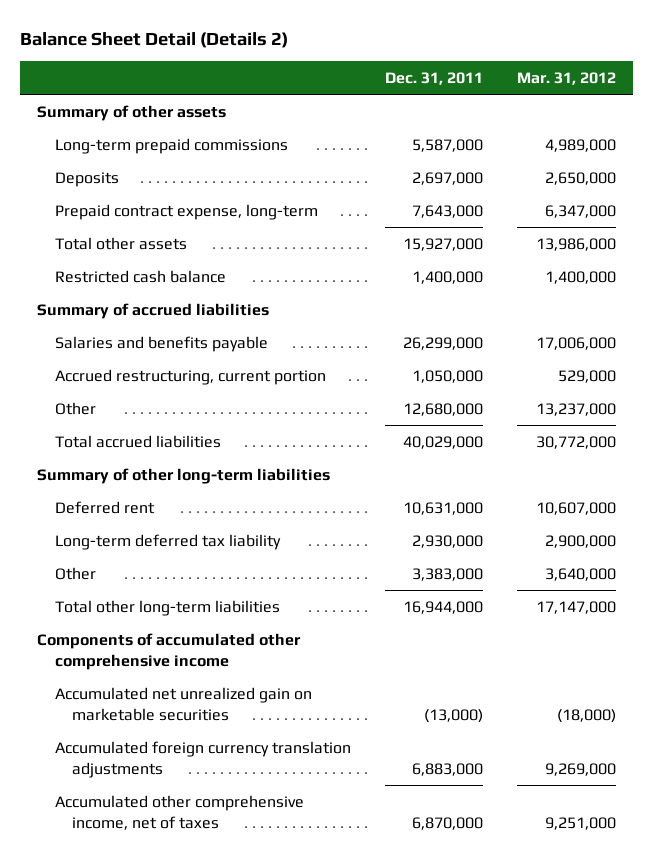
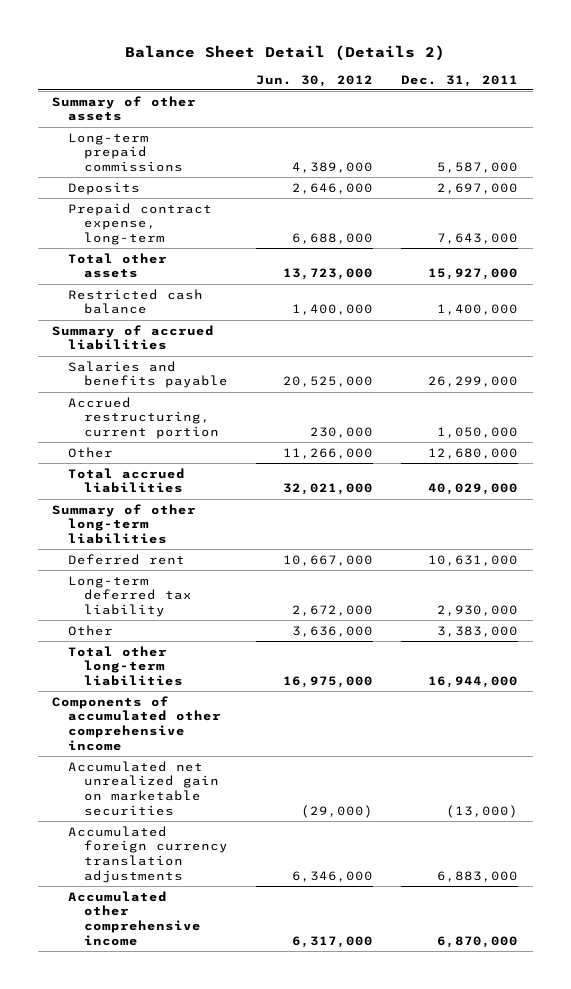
[516,71,616,85] Mar. 31, 2012 -> none
none -> [256,74,374,87] Jun. 30, 2012
[54,794,304,830] Accumulated other comprehensive income, net of taxes -> [67,890,201,947] Accumulated other comprehensive income

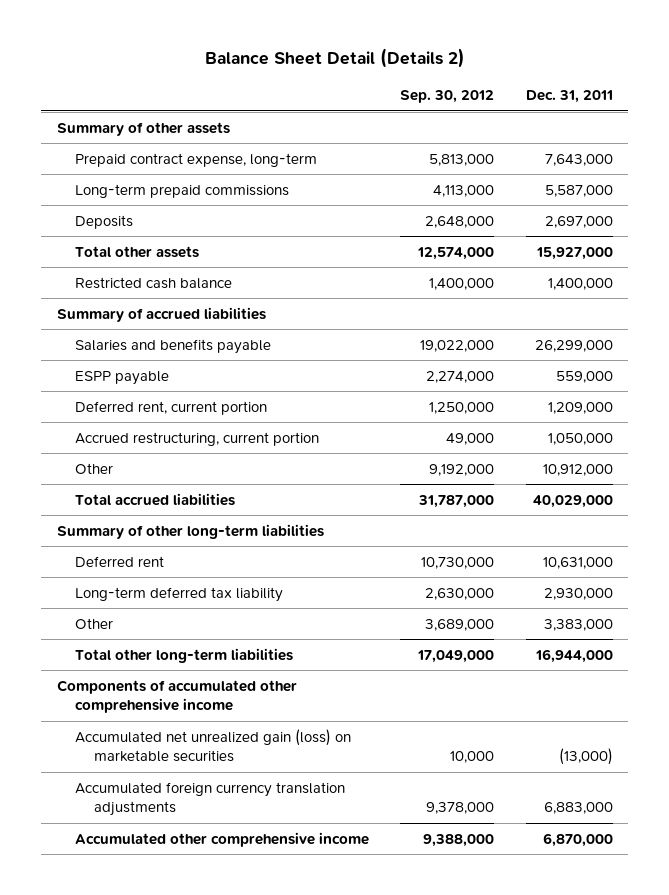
[256,74,374,87] Jun. 30, 2012 -> none
none -> [400,90,495,104] Sep. 30, 2012
[67,202,212,246] Prepaid contract expense, long-term -> [75,152,318,167] Prepaid contract expense, long-term
none -> [75,370,170,385] ESPP payable
none -> [75,400,268,415] Deferred rent, current portion
[428,447,519,459] 12,680,000 -> [542,463,613,476] 10,912,000
[67,760,219,817] Accumulated net unrealized gain on marketable securities -> [75,728,352,763] Accumulated net unrealized gain (loss) on marketable securities

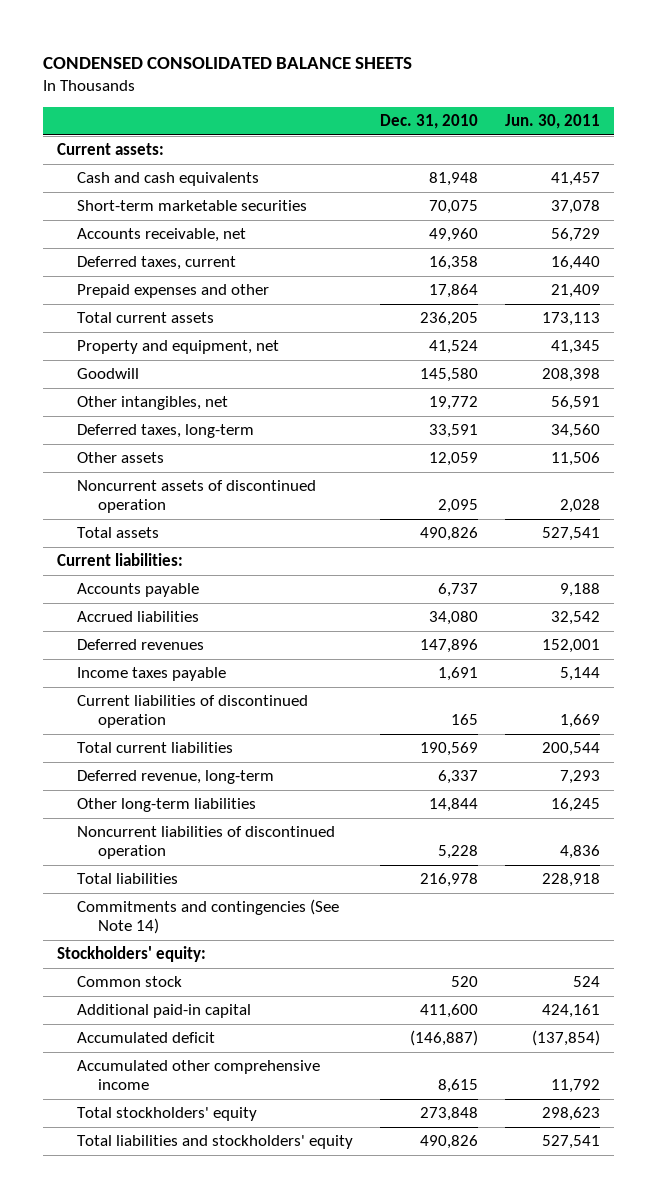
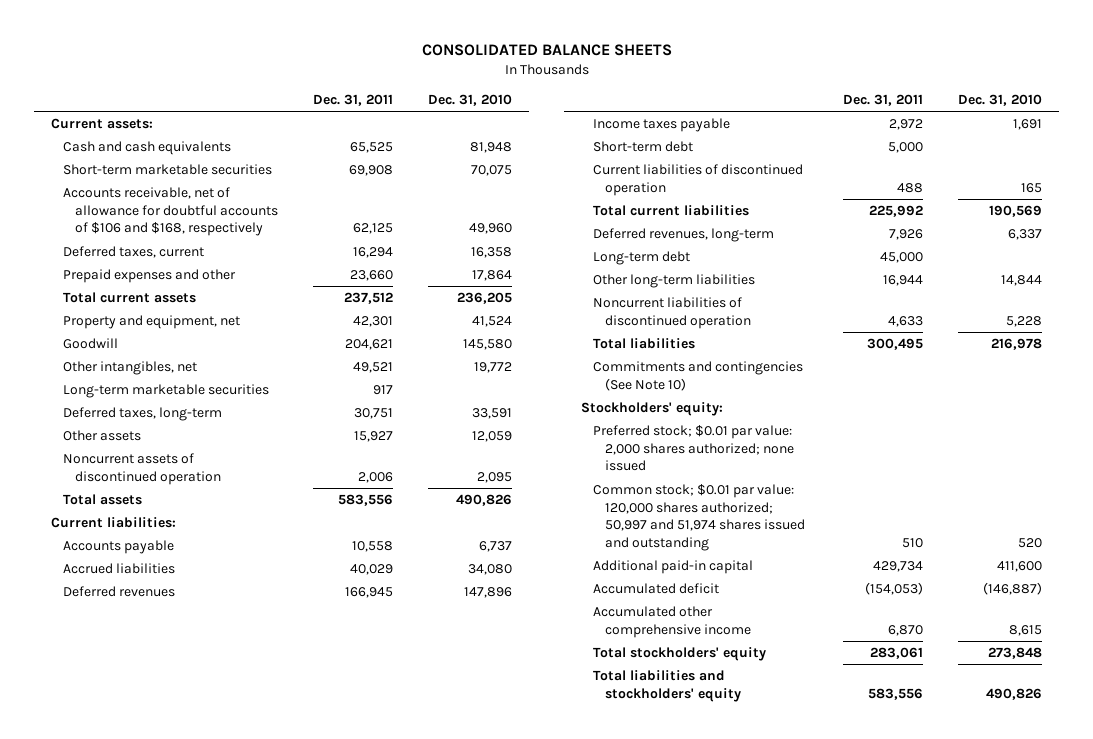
[43,56,413,69] CONDENSED CONSOLIDATED BALANCE SHEETS -> [421,44,672,57] CONSOLIDATED BALANCE SHEETS
[505,114,601,130] Jun. 30, 2011 -> none
none -> [312,93,393,106] Dec. 31, 2011
[77,228,247,243] Accounts receivable, net -> [62,186,278,237] Accounts receivable, net of allowance for doubtful accounts of $106 and $168, respectively
none -> [62,383,269,398] Long-term marketable securities
none -> [593,140,694,152] Short-term debt
[77,770,275,785] Deferred revenue, long-term -> [593,227,775,242] Deferred revenues, long-term
none -> [593,250,691,265] Long-term debt
[77,899,340,935] Commitments and contingencies (See Note 14) -> [593,360,804,391] Commitments and contingencies (See Note 10)
none -> [593,424,794,472] Preferred stock; $0.01 par value: 2,000 shares authorized; none issued
[77,976,183,988] Common stock -> [593,483,805,552] Common stock; $0.01 par value: 120,000 shares authorized; 50,997 and 51,974 shares issued and outstanding

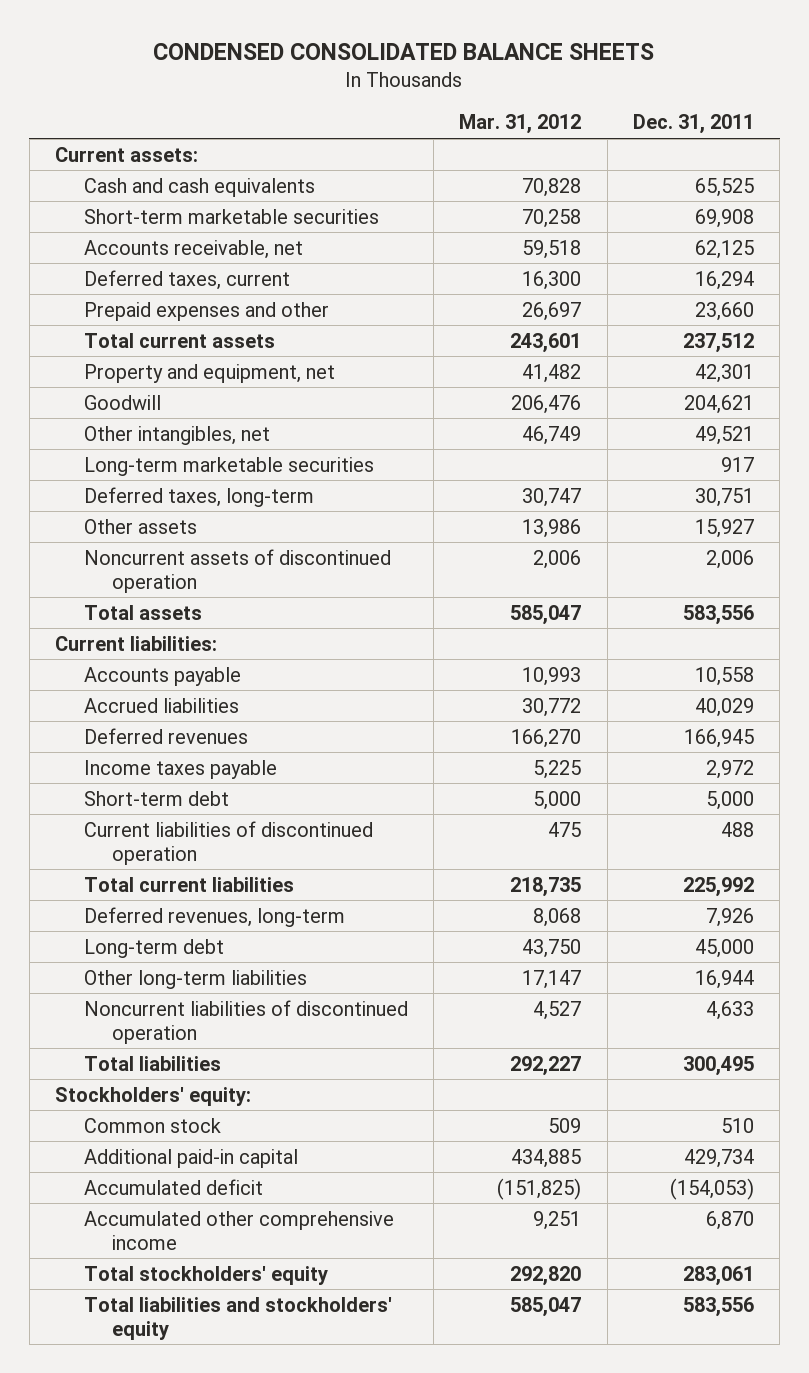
[421,44,672,57] CONSOLIDATED BALANCE SHEETS -> [153,43,655,61] CONDENSED CONSOLIDATED BALANCE SHEETS
[427,93,512,106] Dec. 31, 2010 -> none
none -> [459,114,582,135] Mar. 31, 2012
[62,186,278,237] Accounts receivable, net of allowance for doubtful accounts of $106 and $168, respectively -> [83,239,303,259] Accounts receivable, net
[593,360,804,391] Commitments and contingencies (See Note 10) -> none
[593,424,794,472] Preferred stock; $0.01 par value: 2,000 shares authorized; none issued -> none
[593,483,805,552] Common stock; $0.01 par value: 120,000 shares authorized; 50,997 and 51,974 shares issued and outstanding -> [83,1117,221,1133] Common stock

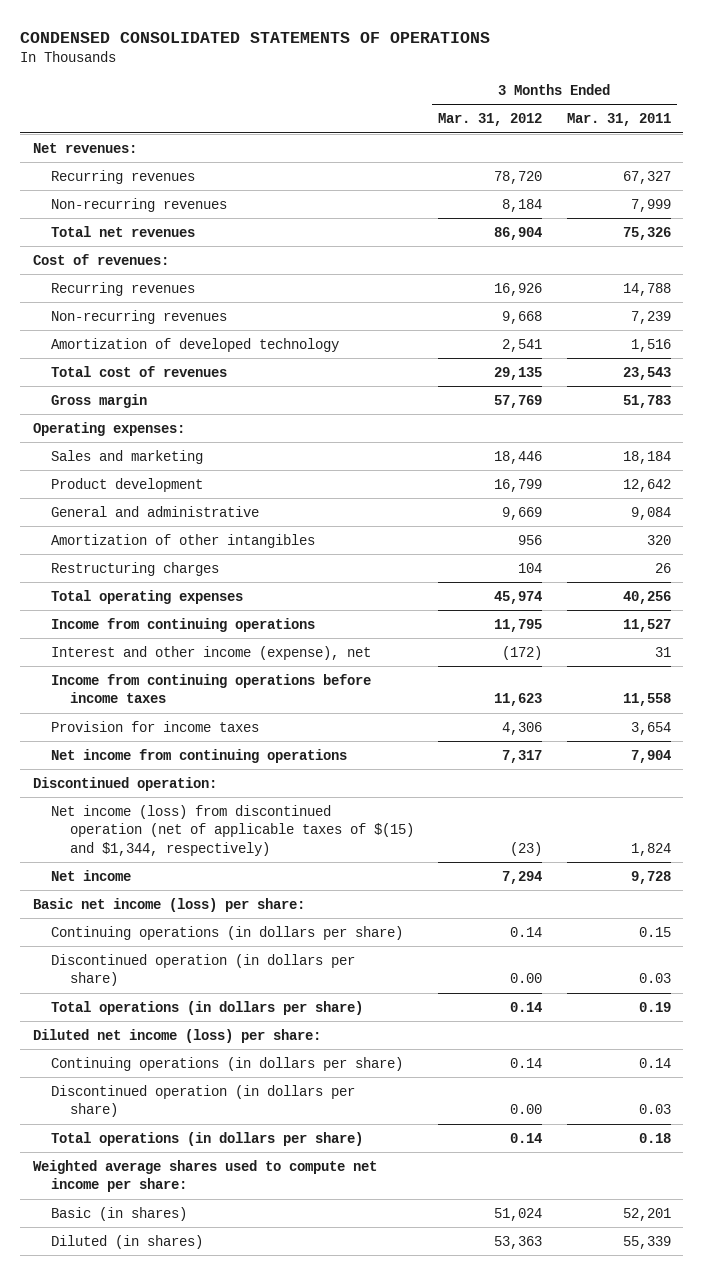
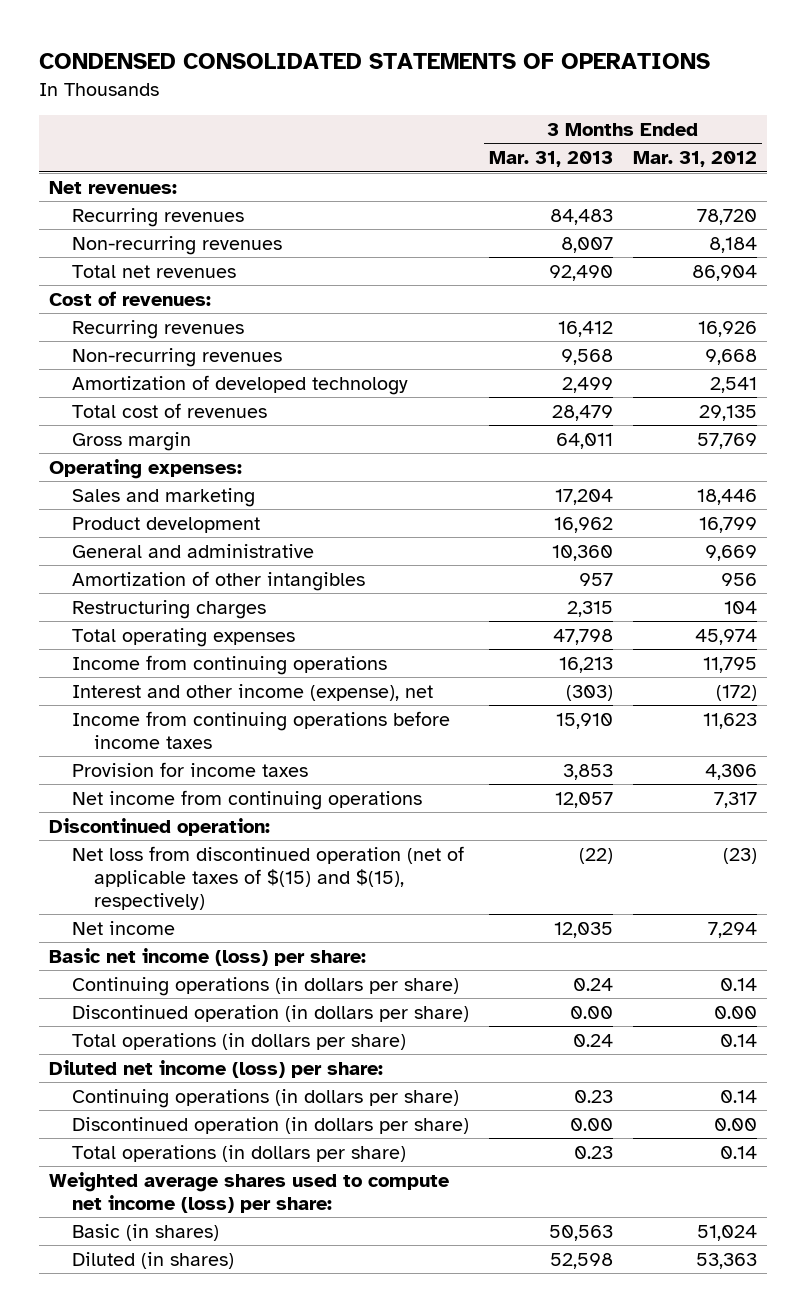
[566,113,671,127] Mar. 31, 2011 -> none
none -> [488,151,613,168] Mar. 31, 2013
[51,804,414,856] Net income (loss) from discontinued operation (net of applicable taxes of $(15) and $1,344, respectively) -> [71,845,464,910] Net loss from discontinued operation (net of applicable taxes of $(15) and $(15), respectively)
[32,1159,377,1193] Weighted average shares used to compute net income per share: -> [48,1171,449,1213] Weighted average shares used to compute net income (loss) per share:

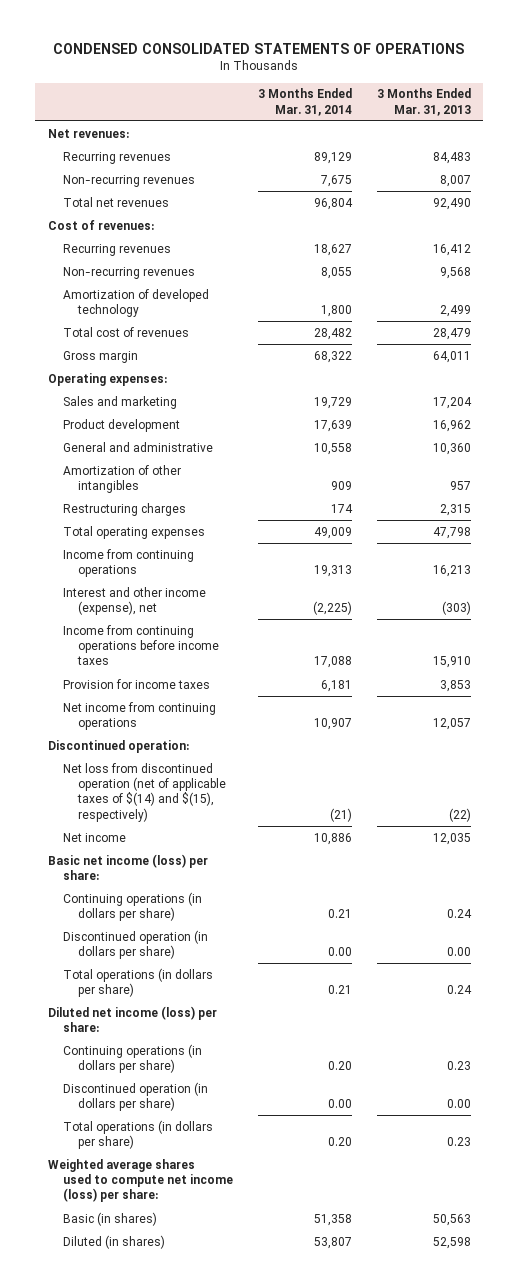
[633,151,758,168] Mar. 31, 2012 -> none
none -> [257,88,352,116] 3 Months Ended Mar. 31, 2014
[71,845,464,910] Net loss from discontinued operation (net of applicable taxes of $(15) and $(15), respectively) -> [62,762,226,822] Net loss from discontinued operation (net of applicable taxes of $(14) and $(15), respectively)

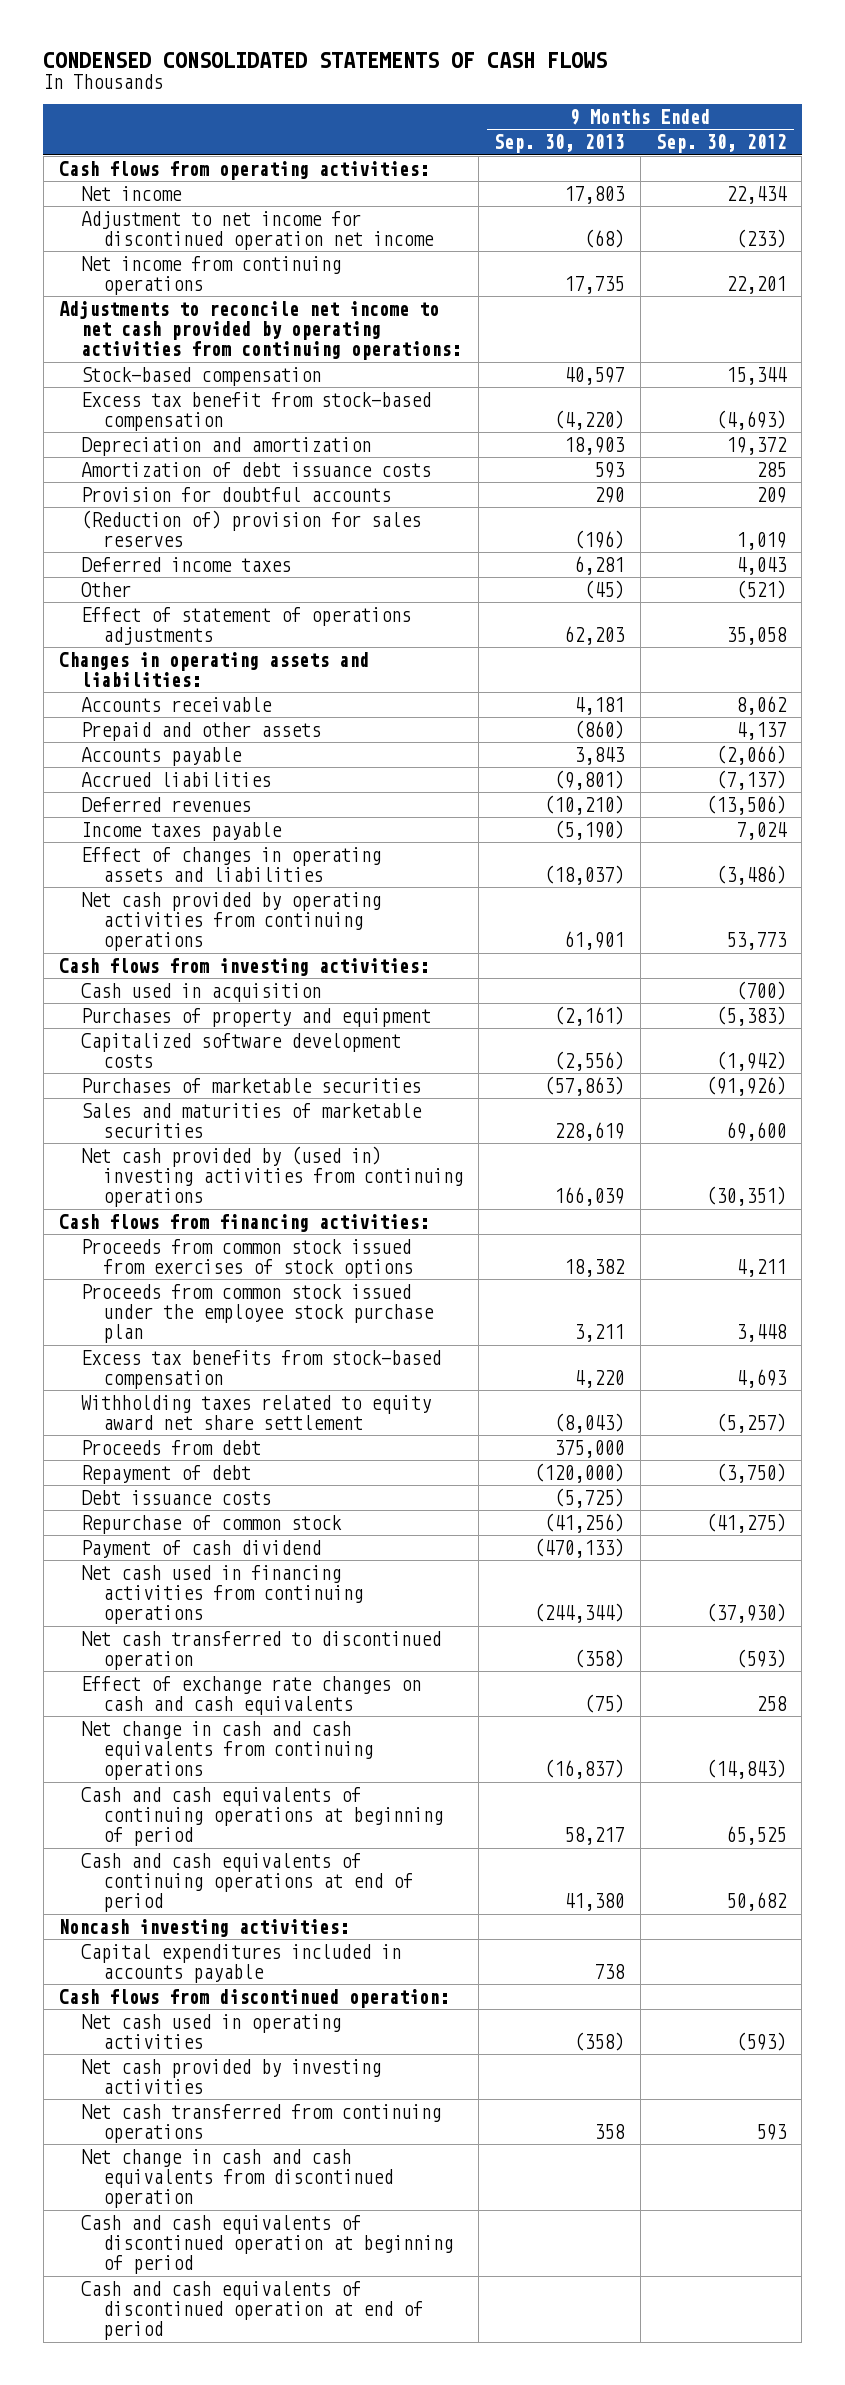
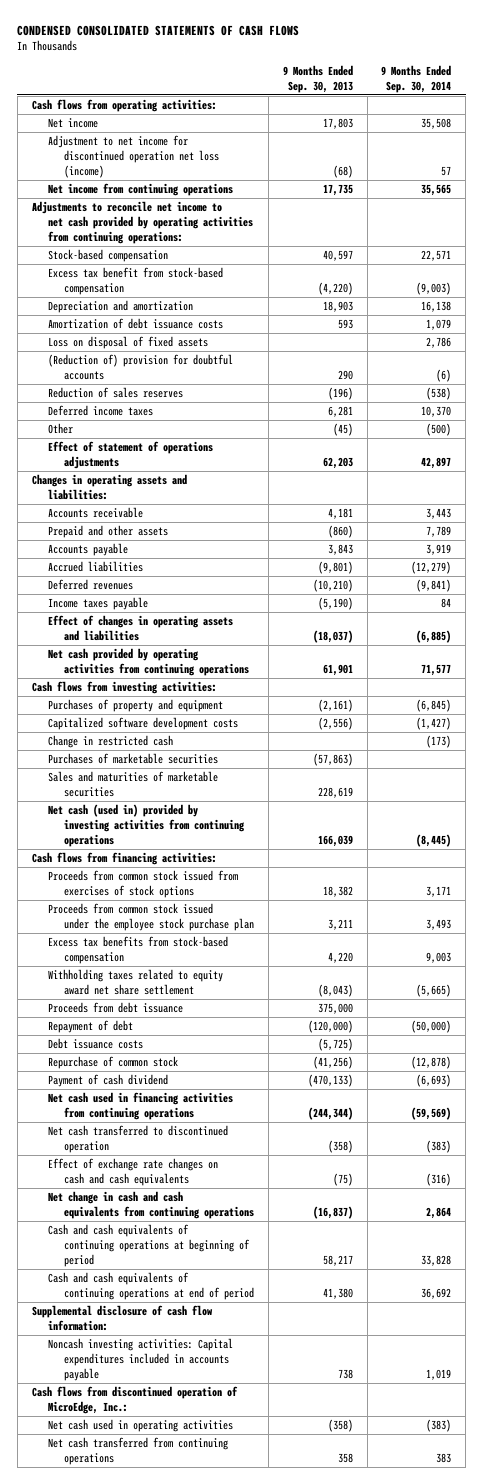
[656,134,787,154] Sep. 30, 2012 -> none
none -> [381,64,452,93] 9 Months Ended Sep. 30, 2014
[81,210,434,250] Adjustment to net income for discontinued operation net income -> [47,135,219,178] Adjustment to net income for discontinued operation net loss (income)
none -> [47,336,208,350] Loss on disposal of fixed assets
[81,486,392,502] Provision for doubtful accounts -> [47,354,233,380] (Reduction of) provision for doubtful accounts
[81,509,422,547] (Reduction of) provision for sales reserves -> [47,387,183,399] Reduction of sales reserves
[81,982,322,1002] Cash used in acquisition -> none
none -> [47,735,173,749] Change in restricted cash
[81,1145,463,1208] Net cash provided by (used in) investing activities from continuing operations -> [47,804,245,847] Net cash (used in) provided by investing activities from continuing operations
[81,1439,262,1455] Proceeds from debt -> [47,1002,183,1014] Proceeds from debt issuance
[59,1918,350,1937] Noncash investing activities: -> none
none -> [31,1305,213,1331] Supplemental disclosure of cash flow information:
[81,1943,402,1983] Capital expenditures included in accounts payable -> [47,1338,233,1381] Noncash investing activities: Capital expenditures included in accounts payable
[59,1988,450,2008] Cash flows from discontinued operation: -> [31,1386,238,1414] Cash flows from discontinued operation of MicroEdge, Inc.:
[81,2058,382,2094] Net cash provided by investing activities -> none
[81,2148,393,2209] Net change in cash and cash equivalents from discontinued operation -> none
[81,2214,453,2275] Cash and cash equivalents of discontinued operation at beginning of period -> none
[81,2280,423,2341] Cash and cash equivalents of discontinued operation at end of period -> none

